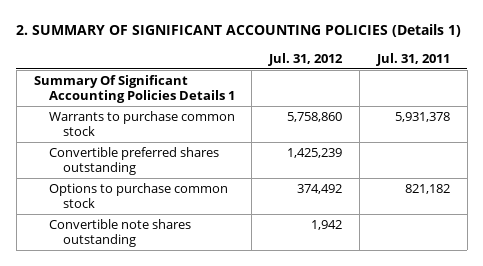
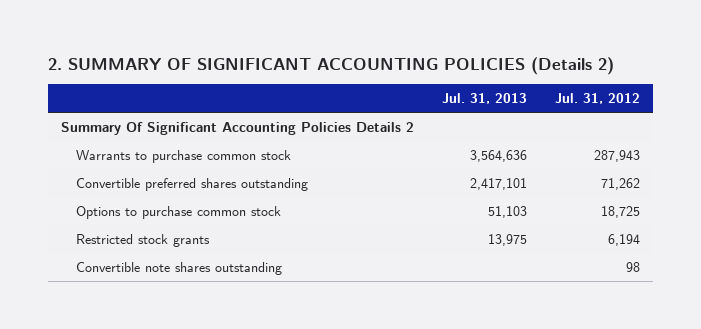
[16,24,462,38] 2. SUMMARY OF SIGNIFICANT ACCOUNTING POLICIES (Details 1) -> [47,56,614,75] 2. SUMMARY OF SIGNIFICANT ACCOUNTING POLICIES (Details 2)
[375,52,450,66] Jul. 31, 2011 -> none
none -> [441,93,527,105] Jul. 31, 2013
[33,74,235,103] Summary Of Significant Accounting Policies Details 1 -> [61,122,415,136] Summary Of Significant Accounting Policies Details 2
[287,111,343,122] 5,758,860 -> [593,150,640,163] 287,943
[287,147,343,158] 1,425,239 -> [600,178,640,191] 71,262
[297,183,343,194] 374,492 -> [600,206,640,219] 18,725
none -> [75,234,210,248] Restricted stock grants
[311,219,343,230] 1,942 -> [625,262,640,273] 98

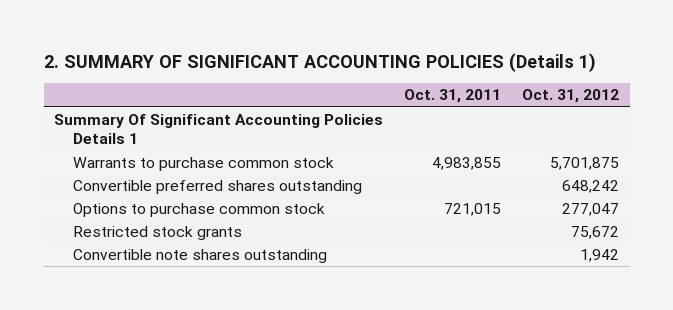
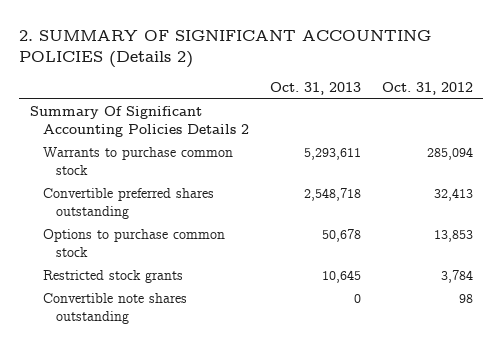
[43,52,596,72] 2. SUMMARY OF SIGNIFICANT ACCOUNTING POLICIES (Details 1) -> [19,29,432,68] 2. SUMMARY OF SIGNIFICANT ACCOUNTING POLICIES (Details 2)
[404,89,502,104] Oct. 31, 2011 -> none
none -> [269,81,361,95] Oct. 31, 2013
[54,114,384,145] Summary Of Significant Accounting Policies Details 1 -> [29,106,249,137] Summary Of Significant Accounting Policies Details 2
[550,157,620,171] 5,701,875 -> [426,147,473,161] 285,094
[562,180,620,194] 648,242 -> [433,188,473,202] 32,413
[562,203,620,217] 277,047 -> [433,230,473,243] 13,853
[571,226,620,240] 75,672 -> [440,270,473,284] 3,784
[580,249,620,263] 1,942 -> [458,294,473,304] 98

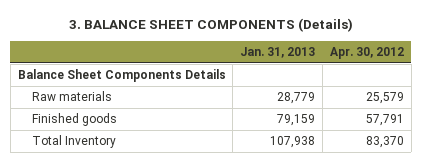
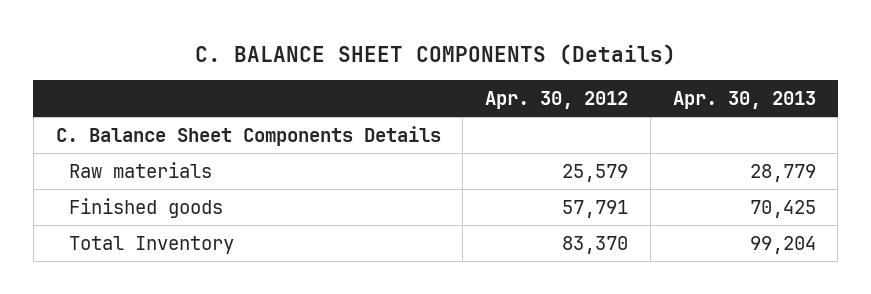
[68,17,353,32] 3. BALANCE SHEET COMPONENTS (Details) -> [194,43,676,65] C. BALANCE SHEET COMPONENTS (Details)
[240,46,316,58] Jan. 31, 2013 -> none
none -> [672,91,816,110] Apr. 30, 2013
[17,69,226,83] Balance Sheet Components Details -> [55,125,441,146] C. Balance Sheet Components Details

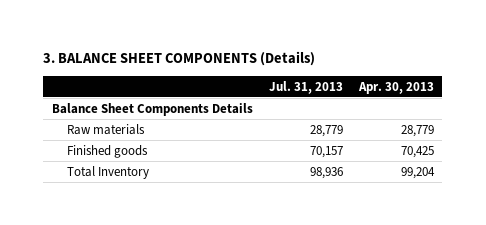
[194,43,676,65] C. BALANCE SHEET COMPONENTS (Details) -> [43,51,316,67] 3. BALANCE SHEET COMPONENTS (Details)
[485,91,629,110] Apr. 30, 2012 -> none
none -> [268,80,343,94] Jul. 31, 2013
[55,125,441,146] C. Balance Sheet Components Details -> [51,102,253,116] Balance Sheet Components Details

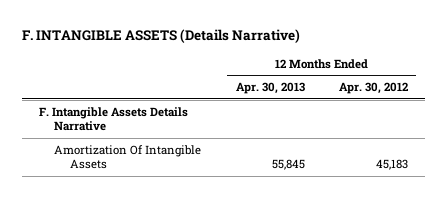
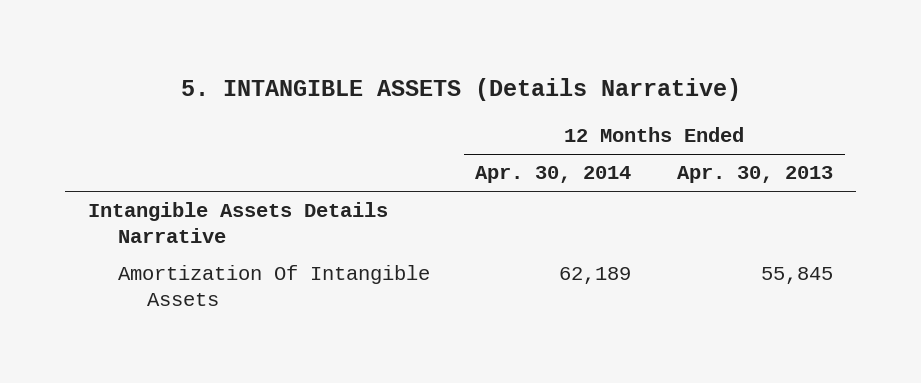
[22,29,301,44] F. INTANGIBLE ASSETS (Details Narrative) -> [180,78,741,102] 5. INTANGIBLE ASSETS (Details Narrative)
[338,82,408,95] Apr. 30, 2012 -> none
none -> [475,166,632,184] Apr. 30, 2014
[39,106,189,132] F. Intangible Assets Details Narrative -> [87,202,388,243] Intangible Assets Details Narrative

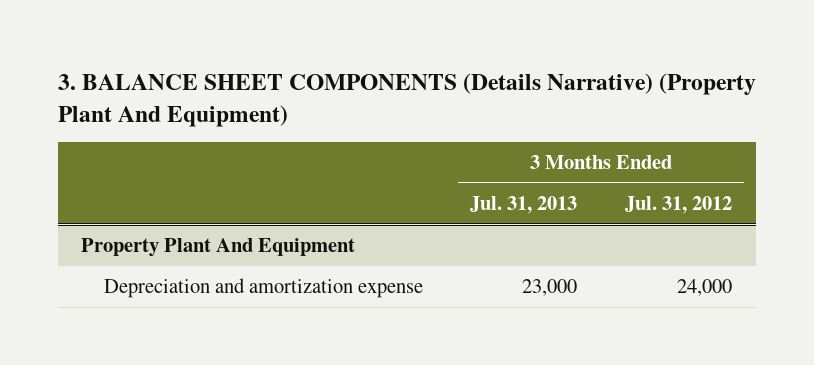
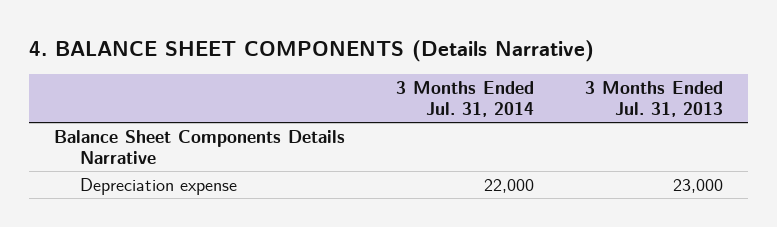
[57,72,756,127] 3. BALANCE SHEET COMPONENTS (Details Narrative) (Property Plant And Equipment) -> [28,39,594,62] 4. BALANCE SHEET COMPONENTS (Details Narrative)
[625,196,733,215] Jul. 31, 2012 -> none
none -> [395,80,534,117] 3 Months Ended Jul. 31, 2014
[81,238,356,258] Property Plant And Equipment -> none
none -> [53,129,345,164] Balance Sheet Components Details Narrative
[103,278,423,299] Depreciation and amortization expense -> [79,177,237,195] Depreciation expense

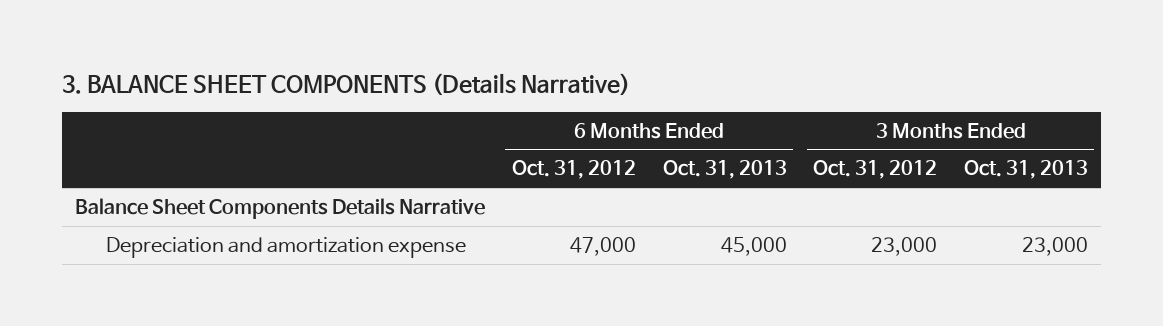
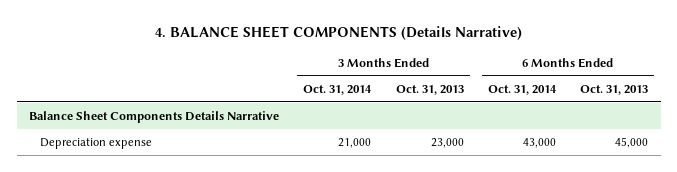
[62,73,631,97] 3. BALANCE SHEET COMPONENTS (Details Narrative) -> [154,25,522,40] 4. BALANCE SHEET COMPONENTS (Details Narrative)
[511,160,636,180] Oct. 31, 2012 -> none
[813,160,938,180] Oct. 31, 2012 -> none
none -> [303,84,373,95] Oct. 31, 2014
none -> [488,84,558,95] Oct. 31, 2014
[105,236,466,258] Depreciation and amortization expense -> [39,138,152,150] Depreciation expense

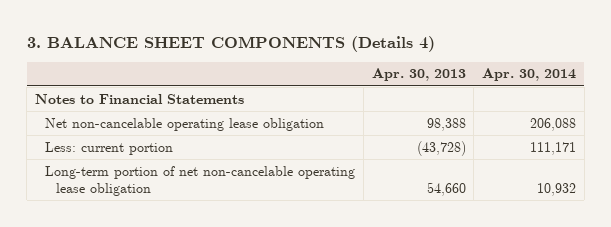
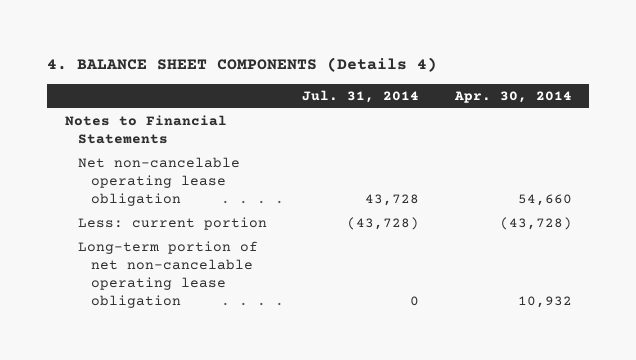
[26,35,435,52] 3. BALANCE SHEET COMPONENTS (Details 4) -> [46,57,437,73] 4. BALANCE SHEET COMPONENTS (Details 4)
[371,68,466,82] Apr. 30, 2013 -> none
none -> [302,89,420,103] Jul. 31, 2014
[529,117,576,131] 206,088 -> [517,193,572,206] 54,660
[529,141,576,155] 111,171 -> [499,217,572,231] (43,728)

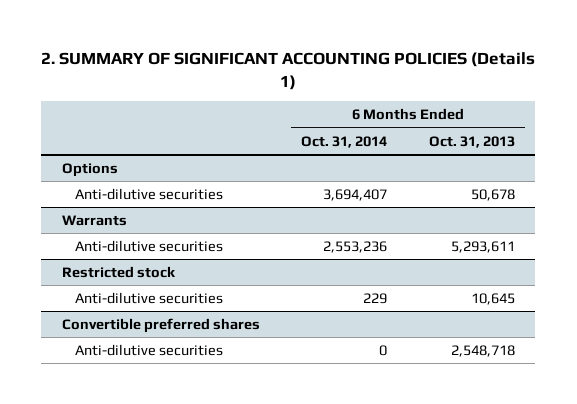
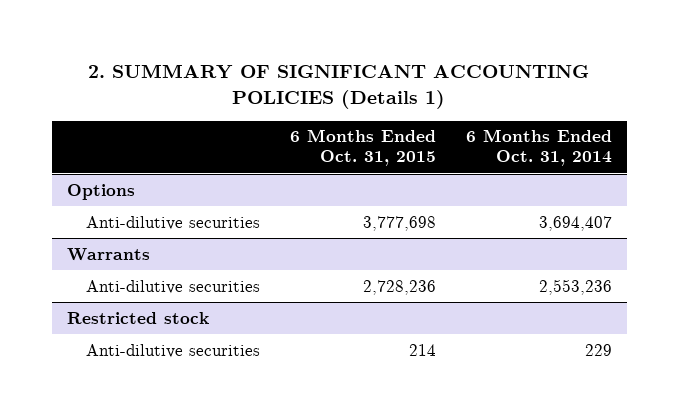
[428,135,515,148] Oct. 31, 2013 -> none
none -> [290,129,437,167] 6 Months Ended Oct. 31, 2015
[61,318,260,334] Convertible preferred shares -> none
[75,344,224,357] Anti-dilutive securities -> none

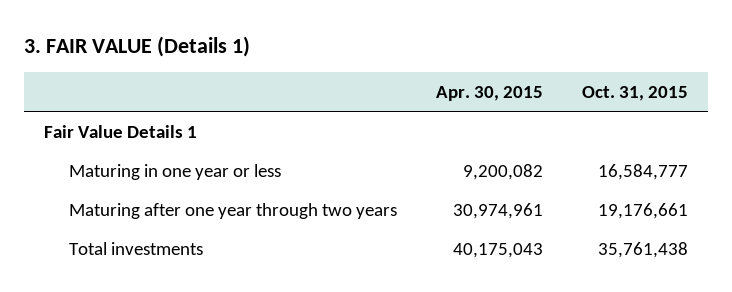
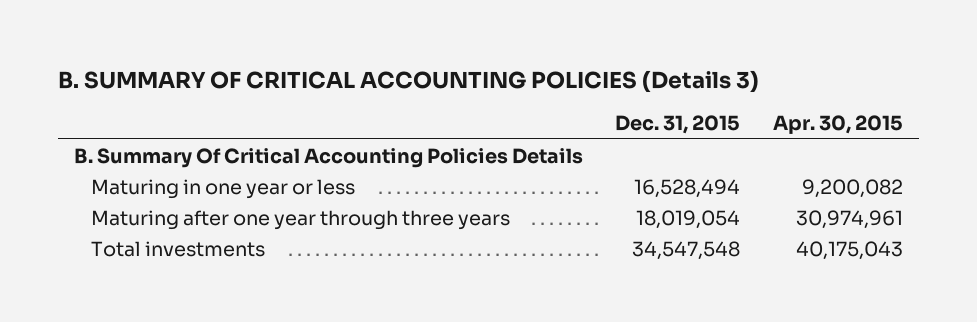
[24,36,251,58] 3. FAIR VALUE (Details 1) -> [58,70,760,94] B. SUMMARY OF CRITICAL ACCOUNTING POLICIES (Details 3)
[582,85,689,101] Oct. 31, 2015 -> none
none -> [615,115,741,135] Dec. 31, 2015
[43,124,197,138] Fair Value Details 1 -> none
none -> [74,147,584,168] B. Summary Of Critical Accounting Policies Details
[68,202,397,219] Maturing after one year through two years -> [91,209,511,230] Maturing after one year through three years

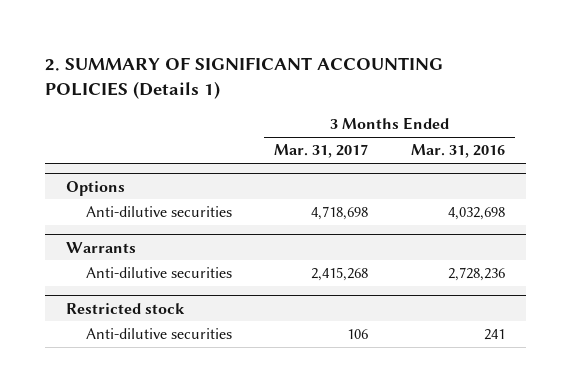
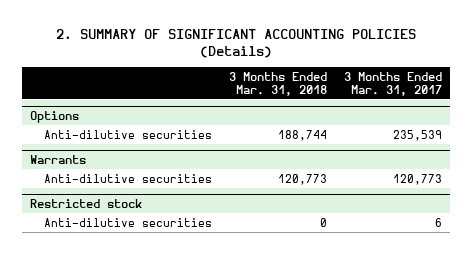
[45,56,444,99] 2. SUMMARY OF SIGNIFICANT ACCOUNTING POLICIES (Details 1) -> [56,28,417,59] 2. SUMMARY OF SIGNIFICANT ACCOUNTING POLICIES (Details)
[410,144,505,159] Mar. 31, 2016 -> none
none -> [228,71,327,96] 3 Months Ended Mar. 31, 2018
[311,206,369,221] 4,718,698 -> [392,129,442,141] 235,539
[311,267,369,282] 2,415,268 -> [392,173,442,185] 120,773
[347,329,369,340] 106 -> [434,217,442,227] 6

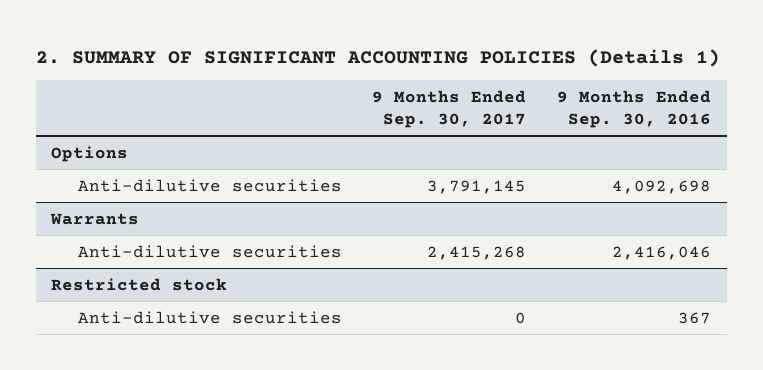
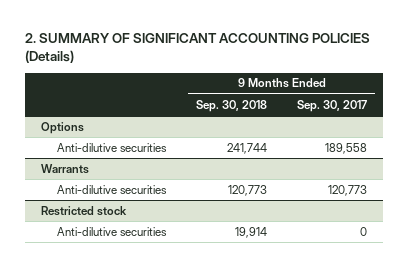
[35,48,720,67] 2. SUMMARY OF SIGNIFICANT ACCOUNTING POLICIES (Details 1) -> [25,33,371,64] 2. SUMMARY OF SIGNIFICANT ACCOUNTING POLICIES (Details)
[557,89,712,128] 9 Months Ended Sep. 30, 2016 -> none
none -> [195,99,267,112] Sep. 30, 2018
[427,179,527,194] 3,791,145 -> [325,142,368,154] 189,558
[427,245,527,260] 2,415,268 -> [328,184,368,196] 120,773

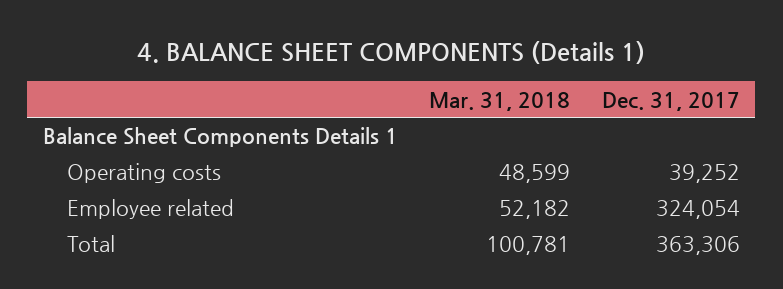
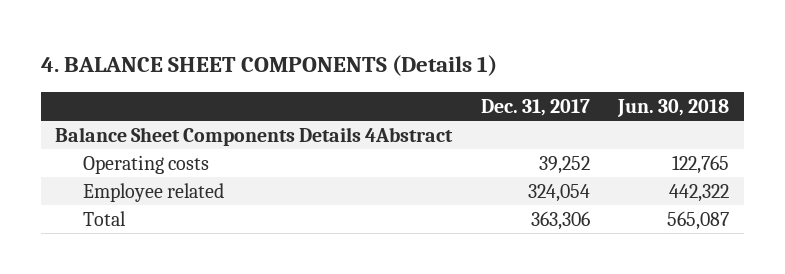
[429,91,571,111] Mar. 31, 2018 -> none
none -> [617,98,730,117] Jun. 30, 2018
[43,127,399,148] Balance Sheet Components Details 1 -> [55,127,454,147] Balance Sheet Components Details 4Abstract

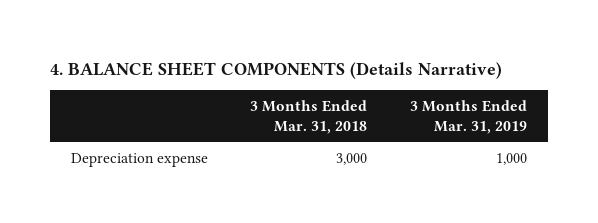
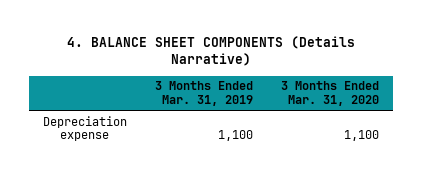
[250,99,368,135] 3 Months Ended Mar. 31, 2018 -> none
none -> [281,81,380,106] 3 Months Ended Mar. 31, 2020
[495,152,527,165] 1,000 -> [218,130,254,142] 1,100

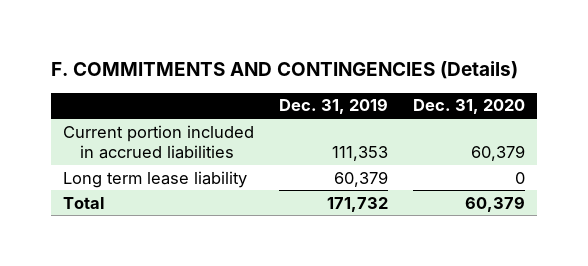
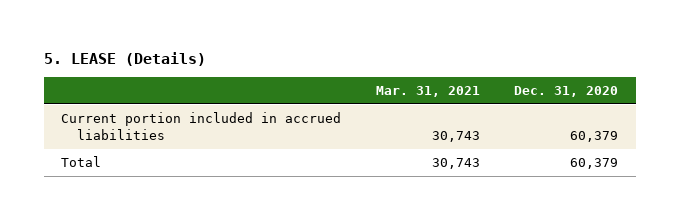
[51,61,519,80] F. COMMITMENTS AND CONTINGENCIES (Details) -> [43,51,206,66] 5. LEASE (Details)
[279,98,389,115] Dec. 31, 2019 -> none
none -> [375,86,480,98] Mar. 31, 2021
[63,170,248,188] Long term lease liability -> none

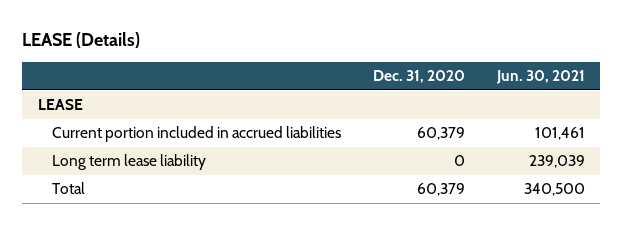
[43,51,206,66] 5. LEASE (Details) -> [21,32,140,49] LEASE (Details)
[375,86,480,98] Mar. 31, 2021 -> none
none -> [495,70,585,85] Jun. 30, 2021
none -> [37,99,83,111] LEASE
none -> [51,154,206,171] Long term lease liability

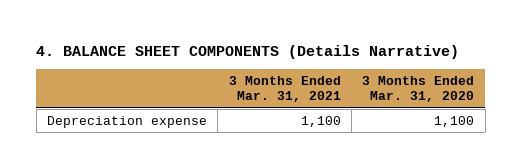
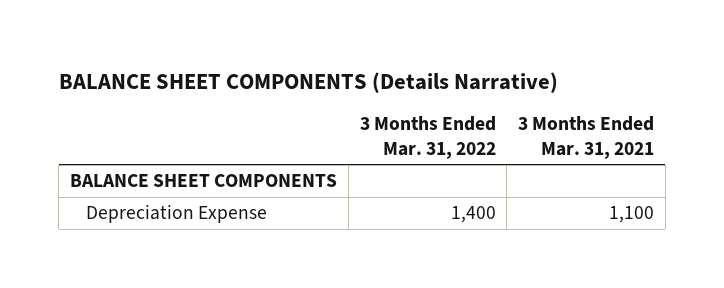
[36,45,460,60] 4. BALANCE SHEET COMPONENTS (Details Narrative) -> [58,71,558,93] BALANCE SHEET COMPONENTS (Details Narrative)
[362,76,475,103] 3 Months Ended Mar. 31, 2020 -> none
none -> [359,116,496,159] 3 Months Ended Mar. 31, 2022
none -> [69,174,337,188] BALANCE SHEET COMPONENTS
[47,115,208,128] Depreciation expense -> [86,204,268,224] Depreciation Expense

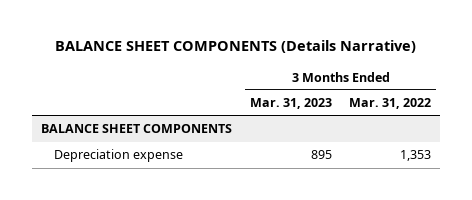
[518,116,655,159] 3 Months Ended Mar. 31, 2021 -> none
none -> [249,98,332,110] Mar. 31, 2023
[86,204,268,224] Depreciation Expense -> [53,149,183,163] Depreciation expense
[450,206,496,224] 1,400 -> [400,150,432,162] 1,353

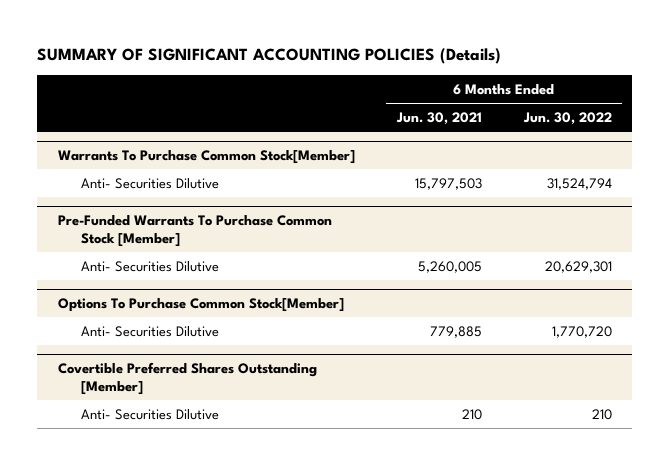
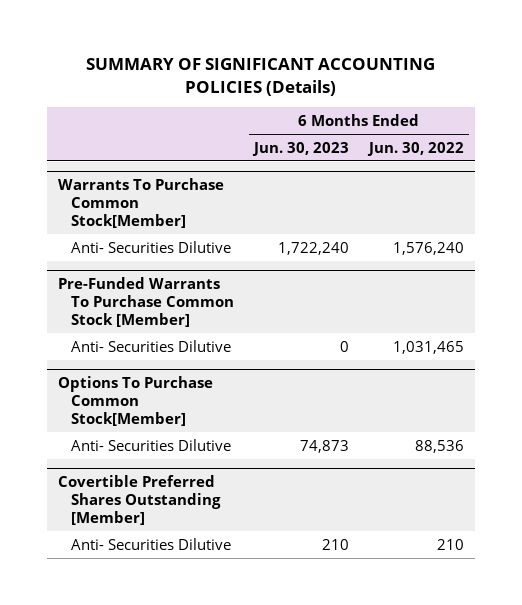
[395,111,482,125] Jun. 30, 2021 -> none
none -> [251,141,349,156] Jun. 30, 2023
[546,177,612,190] 31,524,794 -> [393,241,465,255] 1,576,240
[544,260,612,273] 20,629,301 -> [393,340,465,354] 1,031,465
[551,325,612,338] 1,770,720 -> [415,439,465,453] 88,536

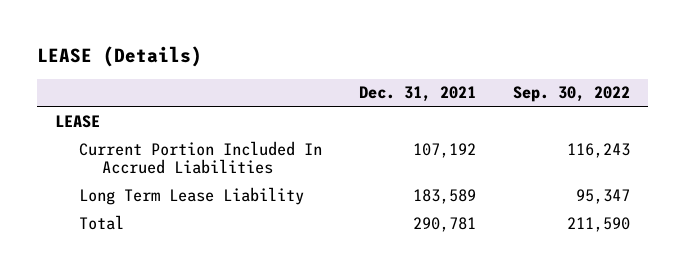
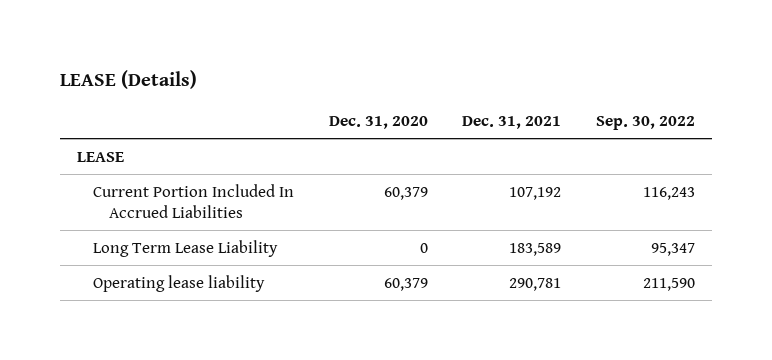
none -> [328,116,428,130] Dec. 31, 2020
[78,214,124,230] Total -> [93,274,266,292] Operating lease liability

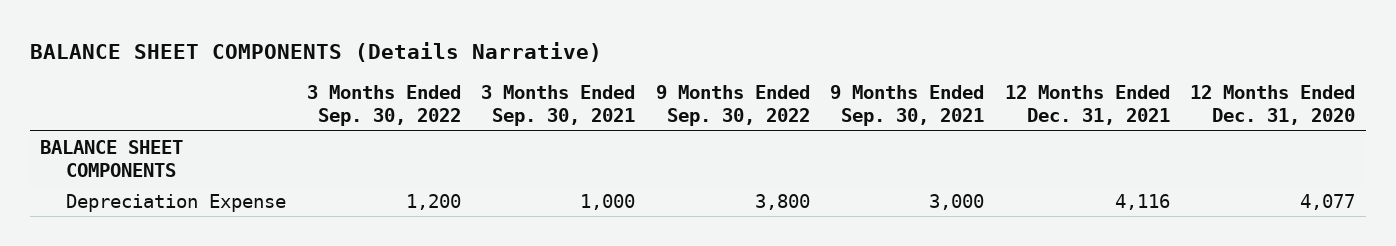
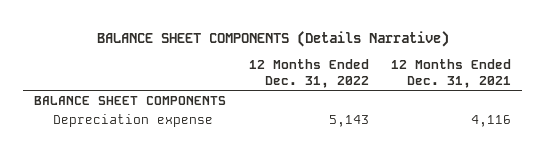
[306,84,461,127] 3 Months Ended Sep. 30, 2022 -> none
[481,84,636,127] 3 Months Ended Sep. 30, 2021 -> none
[655,84,810,127] 9 Months Ended Sep. 30, 2022 -> none
[830,84,985,127] 9 Months Ended Sep. 30, 2021 -> none
[1190,84,1356,126] 12 Months Ended Dec. 31, 2020 -> none
none -> [248,58,369,88] 12 Months Ended Dec. 31, 2022
[66,193,287,212] Depreciation Expense -> [53,113,214,127] Depreciation expense

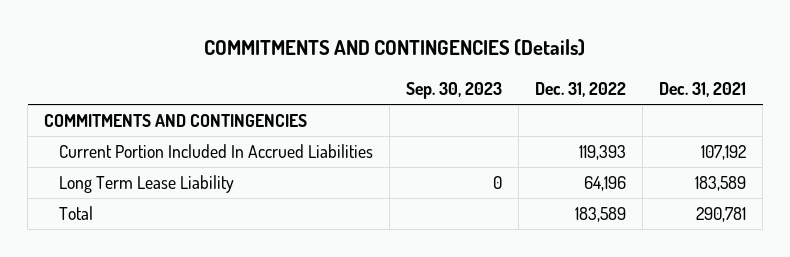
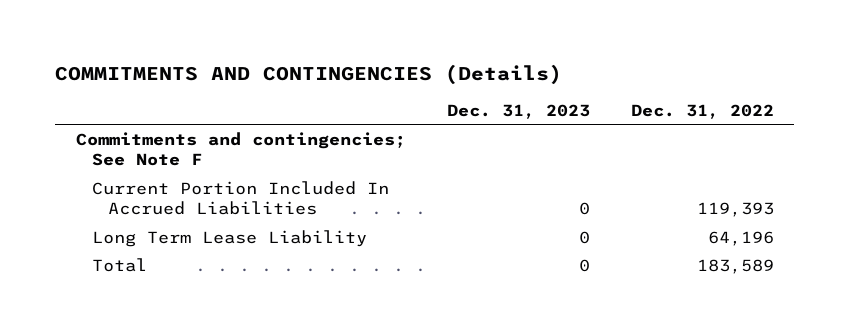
[405,81,502,99] Sep. 30, 2023 -> none
[658,81,746,97] Dec. 31, 2021 -> none
none -> [446,103,590,119] Dec. 31, 2023
[44,114,308,128] COMMITMENTS AND CONTINGENCIES -> [75,131,406,167] Commitments and contingencies; See Note F

